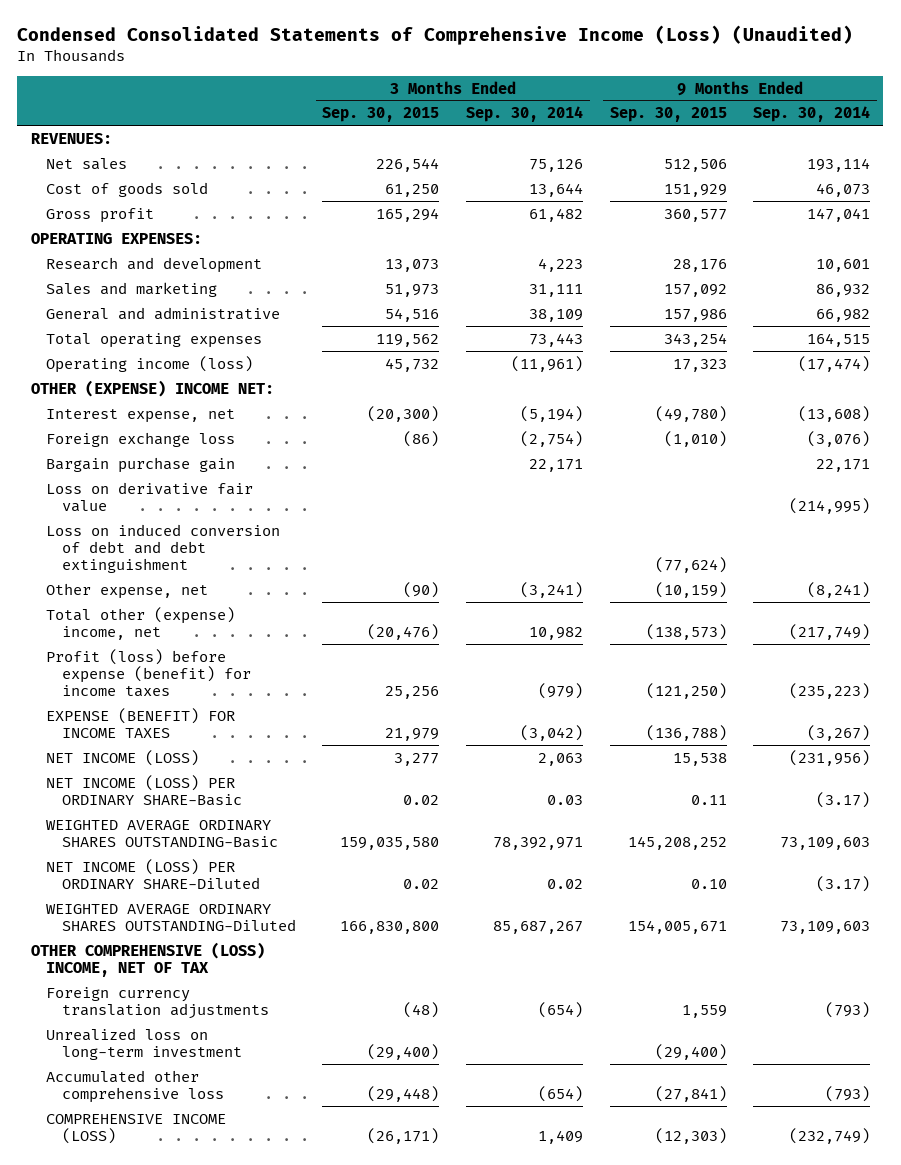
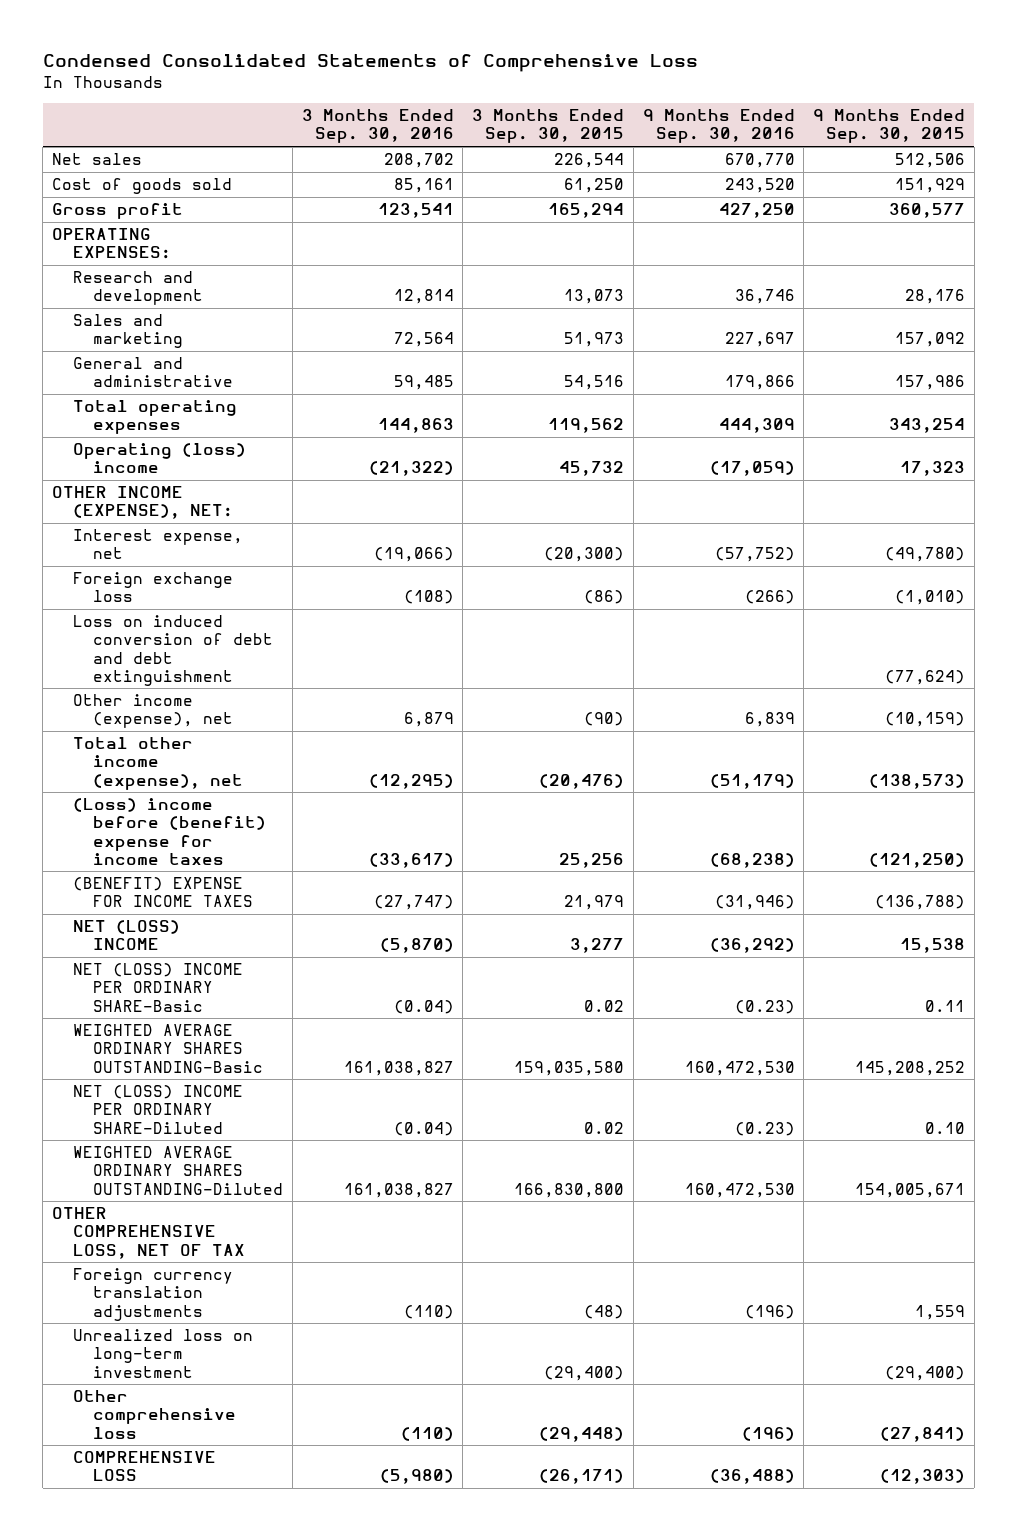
[17,24,854,45] Condensed Consolidated Statements of Comprehensive Income (Loss) (Unaudited) -> [42,53,698,72] Condensed Consolidated Statements of Comprehensive Loss
[466,106,584,123] Sep. 30, 2014 -> none
[753,106,871,123] Sep. 30, 2014 -> none
none -> [301,109,454,144] 3 Months Ended Sep. 30, 2016
none -> [642,109,795,144] 9 Months Ended Sep. 30, 2016
[30,132,112,144] REVENUES: -> none
[46,355,254,373] Operating income (loss) -> [72,443,246,474] Operating (loss) income
[30,379,274,397] OTHER (EXPENSE) INCOME NET: -> [52,486,233,520] OTHER INCOME (EXPENSE), NET:
[46,456,236,473] Bargain purchase gain -> none
[46,481,254,512] Loss on derivative fair value -> none
[46,582,209,599] Other expense, net -> [72,694,234,729] Other income (expense), net
[46,606,236,640] Total other (expense) income, net -> [72,737,244,790] Total other income (expense), net
[46,648,251,698] Profit (loss) before expense (benefit) for income taxes -> [72,798,267,865] (Loss) income before (benefit) expense for income taxes
[46,707,236,738] EXPENSE (BENEFIT) FOR INCOME TAXES -> [72,877,254,908] (BENEFIT) EXPENSE FOR INCOME TAXES
[46,749,200,766] NET INCOME (LOSS) -> [72,920,180,951] NET (LOSS) INCOME
[46,774,242,806] NET INCOME (LOSS) PER ORDINARY SHARE-Basic -> [72,963,243,1012] NET (LOSS) INCOME PER ORDINARY SHARE-Basic
[46,858,260,889] NET INCOME (LOSS) PER ORDINARY SHARE-Diluted -> [72,1085,243,1134] NET (LOSS) INCOME PER ORDINARY SHARE-Diluted
[30,941,265,977] OTHER COMPREHENSIVE (LOSS) INCOME, NET OF TAX -> [52,1207,245,1259] OTHER COMPREHENSIVE LOSS, NET OF TAX
[46,1069,224,1103] Accumulated other comprehensive loss -> [72,1390,237,1439] Other comprehensive loss
[46,1113,227,1144] COMPREHENSIVE INCOME (LOSS) -> [72,1451,216,1482] COMPREHENSIVE LOSS

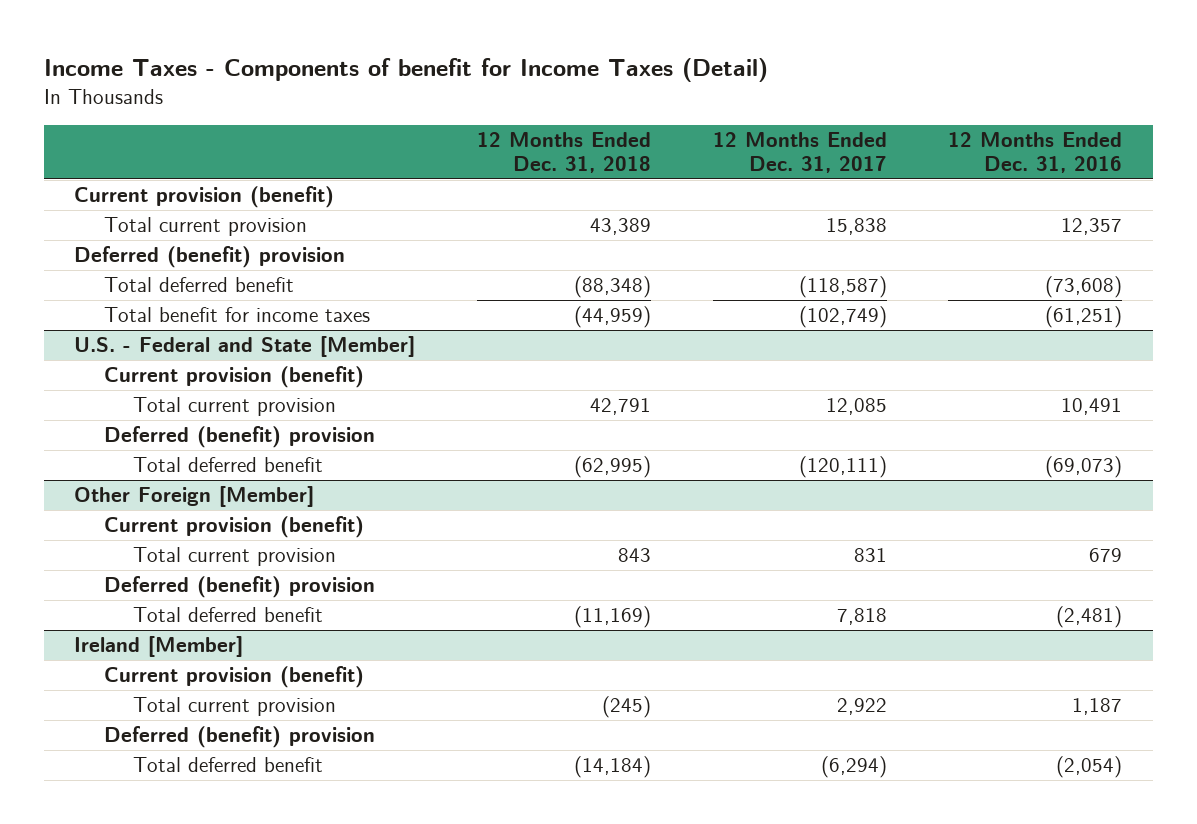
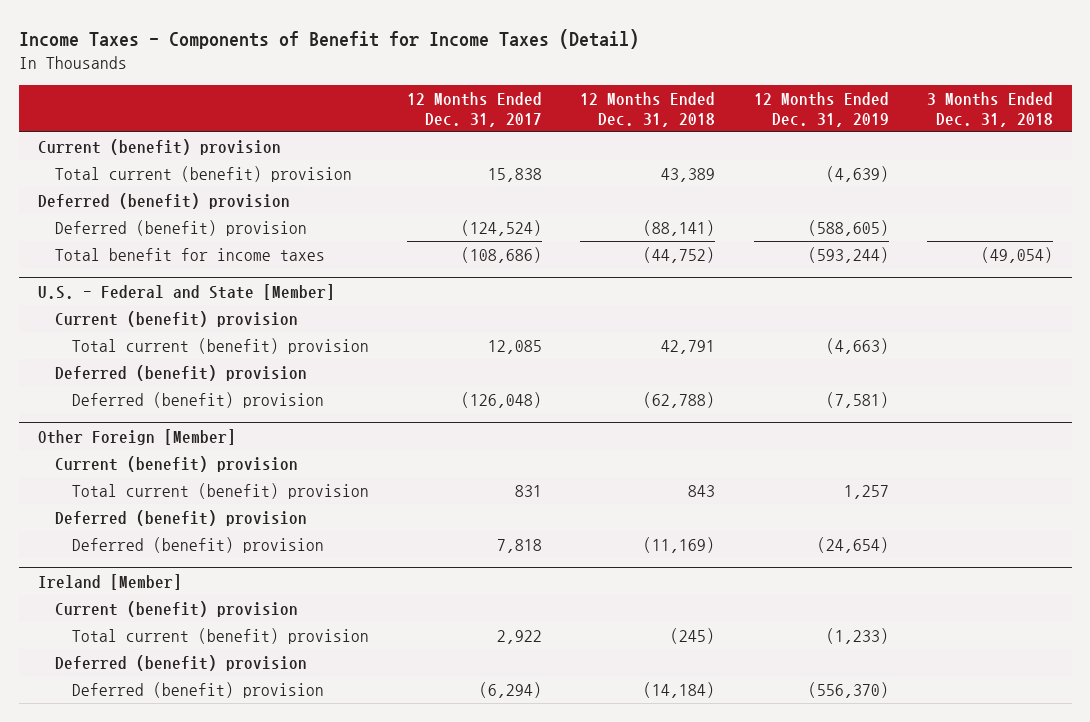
[43,57,768,82] Income Taxes - Components of benefit for Income Taxes (Detail) -> [18,28,639,49] Income Taxes - Components of Benefit for Income Taxes (Detail)
[948,132,1123,174] 12 Months Ended Dec. 31, 2016 -> none
none -> [753,91,889,127] 12 Months Ended Dec. 31, 2019
none -> [926,91,1053,127] 3 Months Ended Dec. 31, 2018
[74,186,335,209] Current provision (benefit) -> [37,138,281,155] Current (benefit) provision
[103,217,307,237] Total current provision -> [54,165,352,182] Total current (benefit) provision
[103,277,294,293] Total deferred benefit -> [54,219,307,236] Deferred (benefit) provision
[574,276,652,299] (88,348) -> [643,219,716,236] (88,141)
[798,276,887,299] (118,587) -> [461,219,543,236] (124,524)
[574,306,652,329] (44,959) -> [643,246,716,263] (44,752)
[798,306,887,329] (102,749) -> [461,246,543,263] (108,686)
[103,366,364,389] Current provision (benefit) -> [54,310,298,327] Current (benefit) provision
[133,397,337,417] Total current provision -> [71,337,369,354] Total current (benefit) provision
[133,457,324,473] Total deferred benefit -> [71,391,324,408] Deferred (benefit) provision
[574,456,652,479] (62,995) -> [643,391,716,408] (62,788)
[798,456,887,479] (120,111) -> [461,391,543,408] (126,048)
[103,516,364,539] Current provision (benefit) -> [54,455,298,472] Current (benefit) provision
[133,547,337,567] Total current provision -> [71,482,369,499] Total current (benefit) provision
[133,607,324,623] Total deferred benefit -> [71,536,324,553] Deferred (benefit) provision
[103,666,364,689] Current provision (benefit) -> [54,600,298,617] Current (benefit) provision
[133,697,337,717] Total current provision -> [71,627,369,644] Total current (benefit) provision
[133,757,324,773] Total deferred benefit -> [71,681,324,698] Deferred (benefit) provision

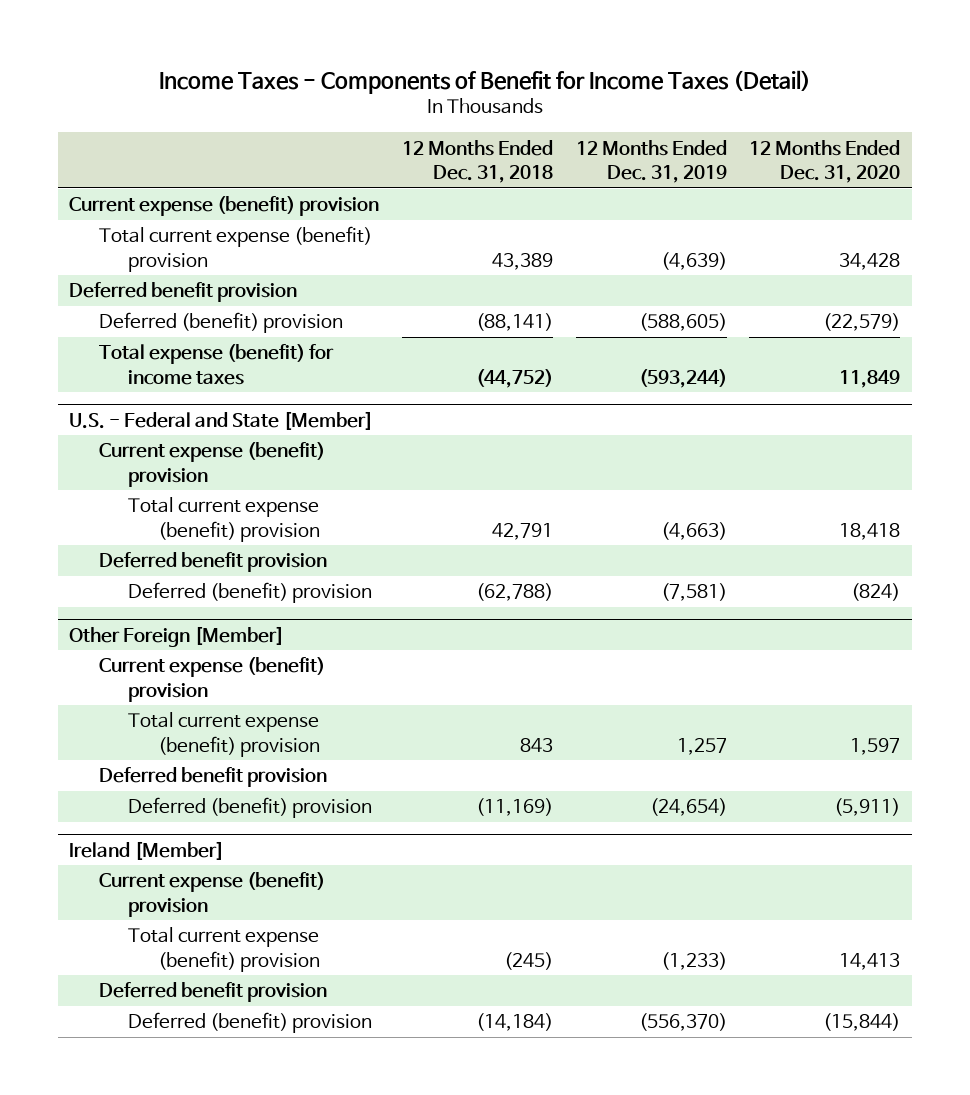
[407,91,543,127] 12 Months Ended Dec. 31, 2017 -> none
[926,91,1053,127] 3 Months Ended Dec. 31, 2018 -> none
none -> [749,139,901,184] 12 Months Ended Dec. 31, 2020
[37,138,281,155] Current (benefit) provision -> [69,196,380,217] Current expense (benefit) provision
[54,165,352,182] Total current (benefit) provision -> [98,226,372,272] Total current expense (benefit) provision
[37,192,290,209] Deferred (benefit) provision -> [69,282,298,303] Deferred benefit provision
[54,247,325,261] Total benefit for income taxes -> [98,344,334,385] Total expense (benefit) for income taxes
[54,310,298,327] Current (benefit) provision -> [98,442,325,487] Current expense (benefit) provision
[71,337,369,354] Total current (benefit) provision -> [128,497,320,542] Total current expense (benefit) provision
[54,364,307,381] Deferred (benefit) provision -> [98,552,327,573] Deferred benefit provision
[54,455,298,472] Current (benefit) provision -> [98,657,325,702] Current expense (benefit) provision
[71,482,369,499] Total current (benefit) provision -> [128,712,320,757] Total current expense (benefit) provision
[54,509,307,526] Deferred (benefit) provision -> [98,767,327,788] Deferred benefit provision
[54,600,298,617] Current (benefit) provision -> [98,872,325,917] Current expense (benefit) provision
[71,627,369,644] Total current (benefit) provision -> [128,927,320,972] Total current expense (benefit) provision
[54,654,307,671] Deferred (benefit) provision -> [98,982,327,1003] Deferred benefit provision

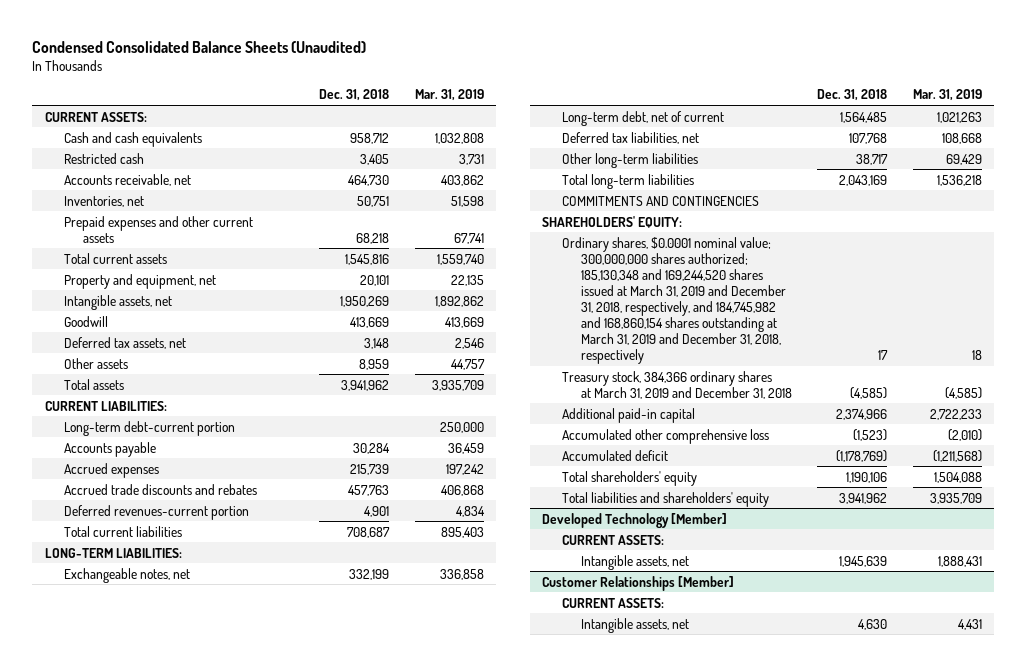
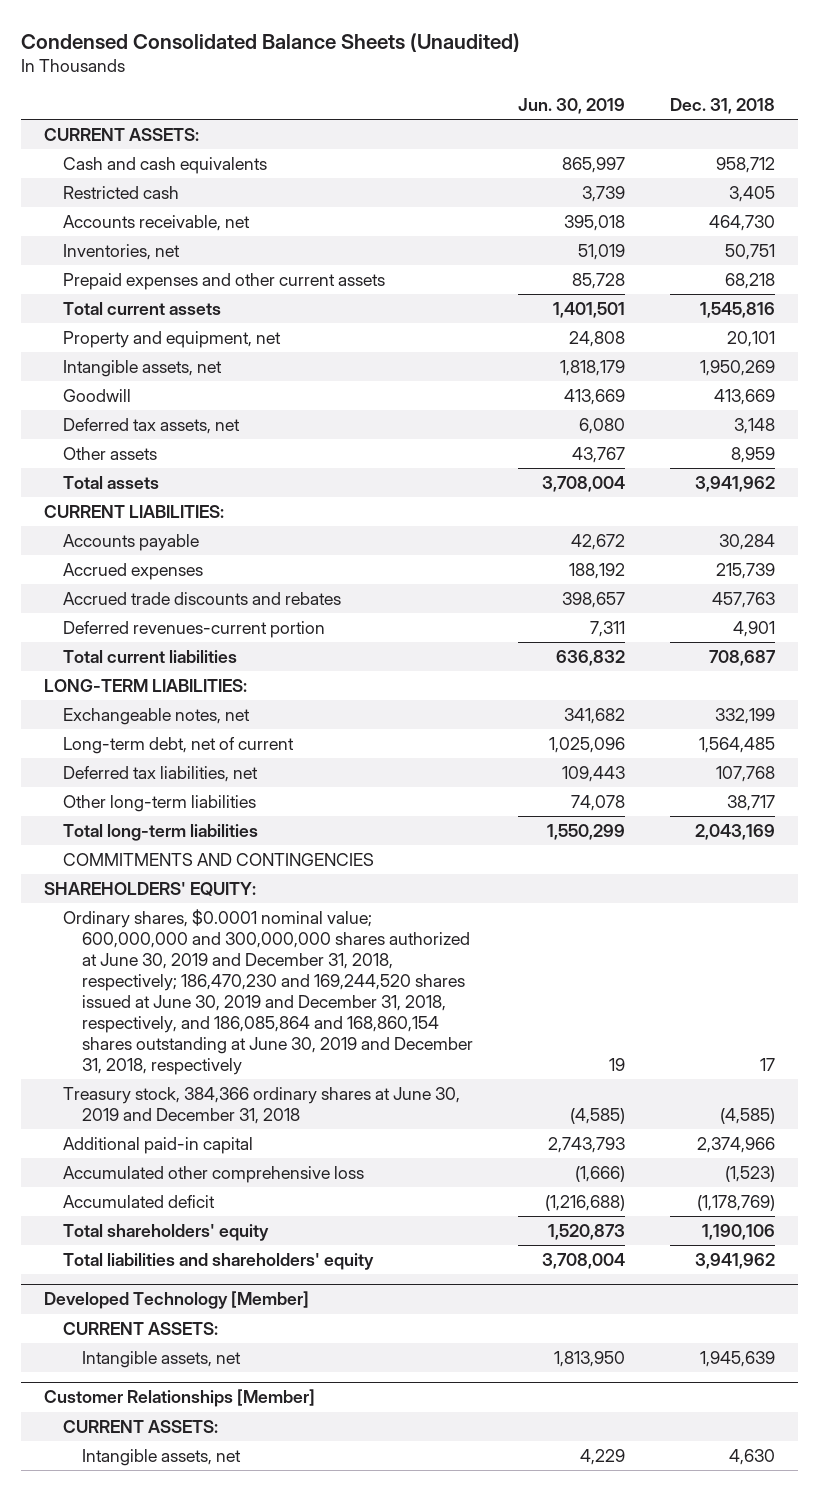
[414,89,484,102] Mar. 31, 2019 -> none
none -> [518,97,626,114] Jun. 30, 2019
[63,420,235,436] Long-term debt-current portion -> none
[561,236,786,364] Ordinary shares, $0.0001 nominal value; 300,000,000 shares authorized; 185,130,348 and 169,244,520 shares issued at March 31, 2019 and December 31, 2018, respectively, and 184,745,982 and 168,860,154 shares outstanding at March 31, 2019 and December 31, 2018, respectively -> [62,909,474,1075] Ordinary shares, $0.0001 nominal value; 600,000,000 and 300,000,000 shares authorized at June 30, 2019 and December 31, 2018, respectively; 186,470,230 and 169,244,520 shares issued at June 30, 2019 and December 31, 2018, respectively, and 186,085,864 and 168,860,154 shares outstanding at June 30, 2019 and December 31, 2018, respectively
[561,370,792,399] Treasury stock, 384,366 ordinary shares at March 31, 2019 and December 31, 2018 -> [62,1087,460,1124] Treasury stock, 384,366 ordinary shares at June 30, 2019 and December 31, 2018

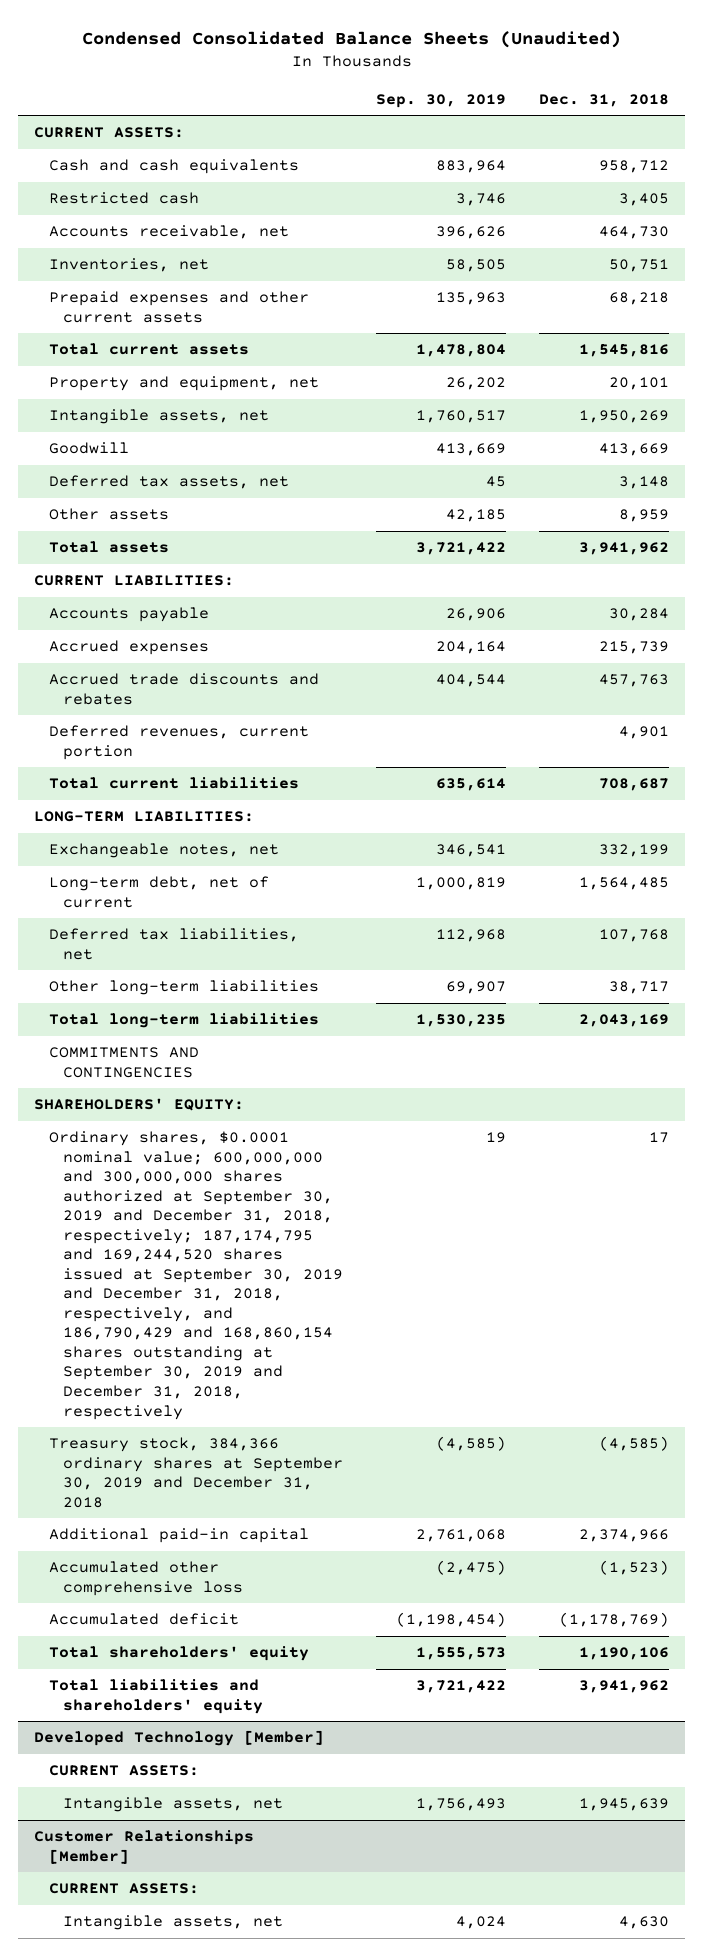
[518,97,626,114] Jun. 30, 2019 -> none
none -> [375,93,506,108] Sep. 30, 2019
[62,621,325,639] Deferred revenues-current portion -> [48,725,309,760] Deferred revenues, current portion
[62,909,474,1075] Ordinary shares, $0.0001 nominal value; 600,000,000 and 300,000,000 shares authorized at June 30, 2019 and December 31, 2018, respectively; 186,470,230 and 169,244,520 shares issued at June 30, 2019 and December 31, 2018, respectively, and 186,085,864 and 168,860,154 shares outstanding at June 30, 2019 and December 31, 2018, respectively -> [48,1131,343,1420] Ordinary shares, $0.0001 nominal value; 600,000,000 and 300,000,000 shares authorized at September 30, 2019 and December 31, 2018, respectively; 187,174,795 and 169,244,520 shares issued at September 30, 2019 and December 31, 2018, respectively, and 186,790,429 and 168,860,154 shares outstanding at September 30, 2019 and December 31, 2018, respectively
[62,1087,460,1124] Treasury stock, 384,366 ordinary shares at June 30, 2019 and December 31, 2018 -> [48,1437,343,1508] Treasury stock, 384,366 ordinary shares at September 30, 2019 and December 31, 2018

